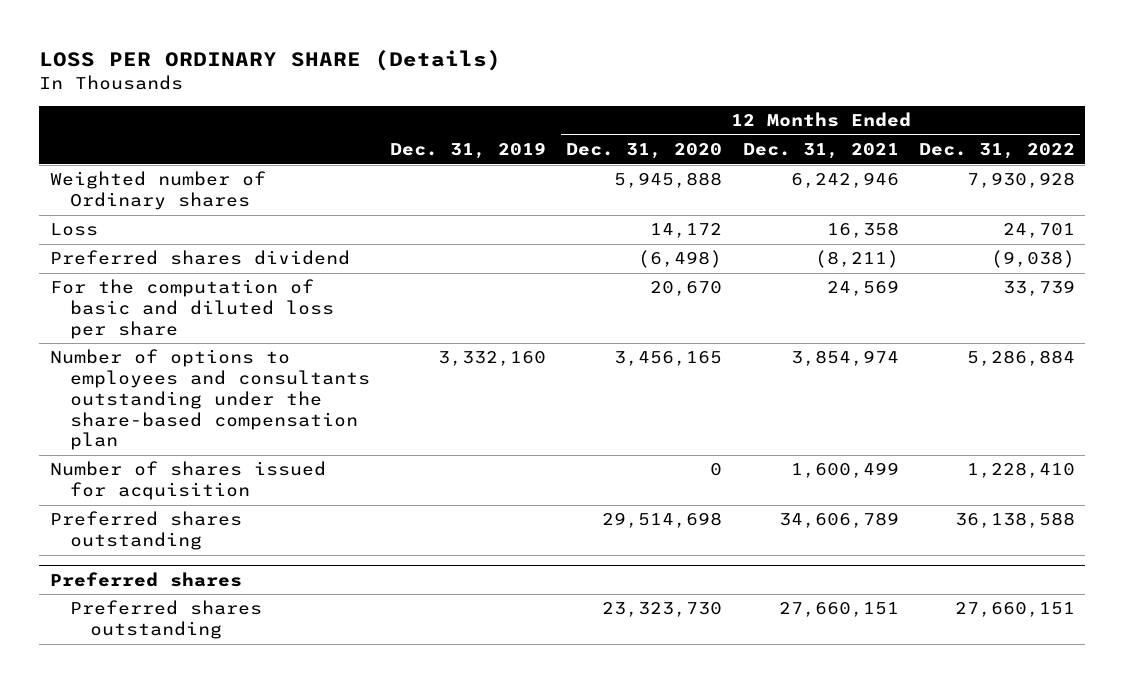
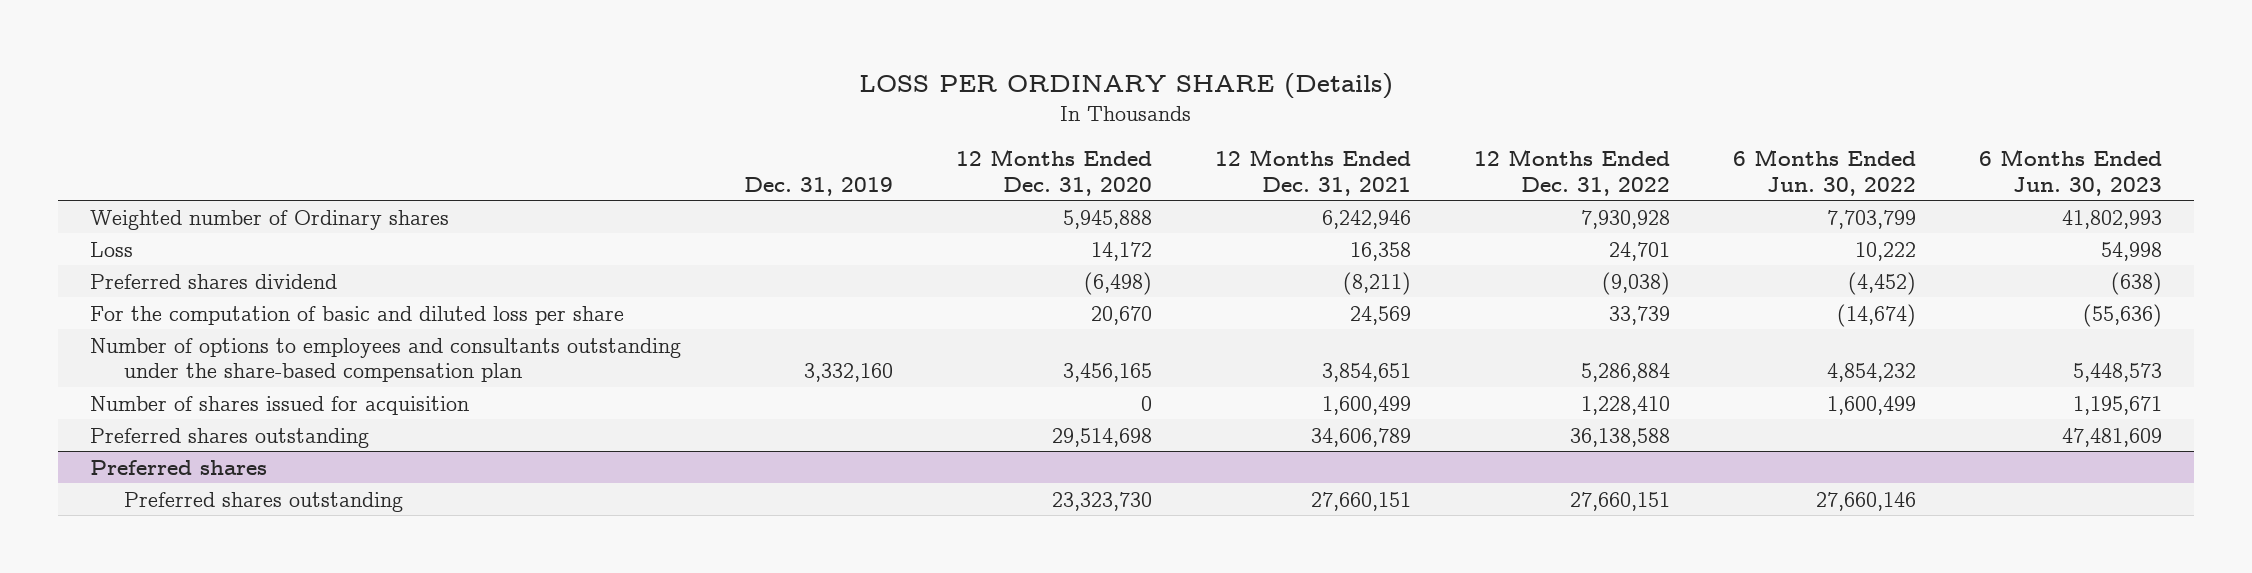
none -> [1733,149,1917,196] 6 Months Ended Jun. 30, 2022
none -> [1979,149,2163,196] 6 Months Ended Jun. 30, 2023
[790,350,899,367] 3,854,974 -> [1322,363,1412,383] 3,854,651

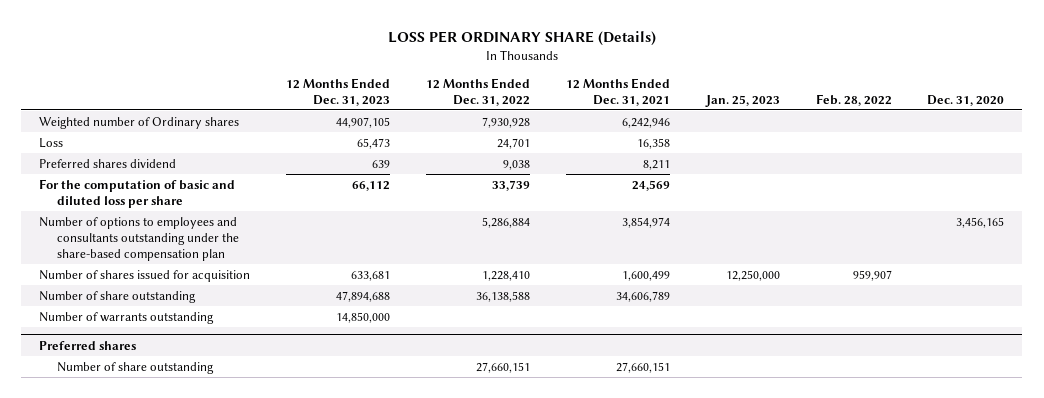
[743,176,893,196] Dec. 31, 2019 -> none
[955,149,1152,196] 12 Months Ended Dec. 31, 2020 -> none
[1733,149,1917,196] 6 Months Ended Jun. 30, 2022 -> none
[1979,149,2163,196] 6 Months Ended Jun. 30, 2023 -> none
none -> [286,77,391,106] 12 Months Ended Dec. 31, 2023
none -> [704,94,780,107] Jan. 25, 2023
none -> [815,93,892,106] Feb. 28, 2022
none -> [927,94,1005,106] Dec. 31, 2020
[1343,271,1412,295] (8,211) -> [642,159,670,170] 8,211
[1602,271,1671,295] (9,038) -> [502,159,530,170] 9,038
[1322,363,1412,383] 3,854,651 -> [621,216,670,228] 3,854,974
[89,427,369,448] Preferred shares outstanding -> [39,290,197,303] Number of share outstanding
none -> [39,311,215,324] Number of warrants outstanding
[124,491,404,512] Preferred shares outstanding -> [57,361,215,374] Number of share outstanding

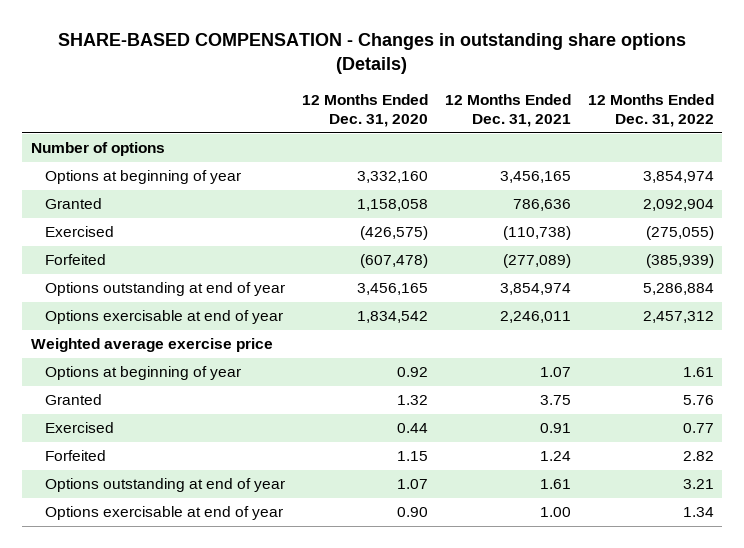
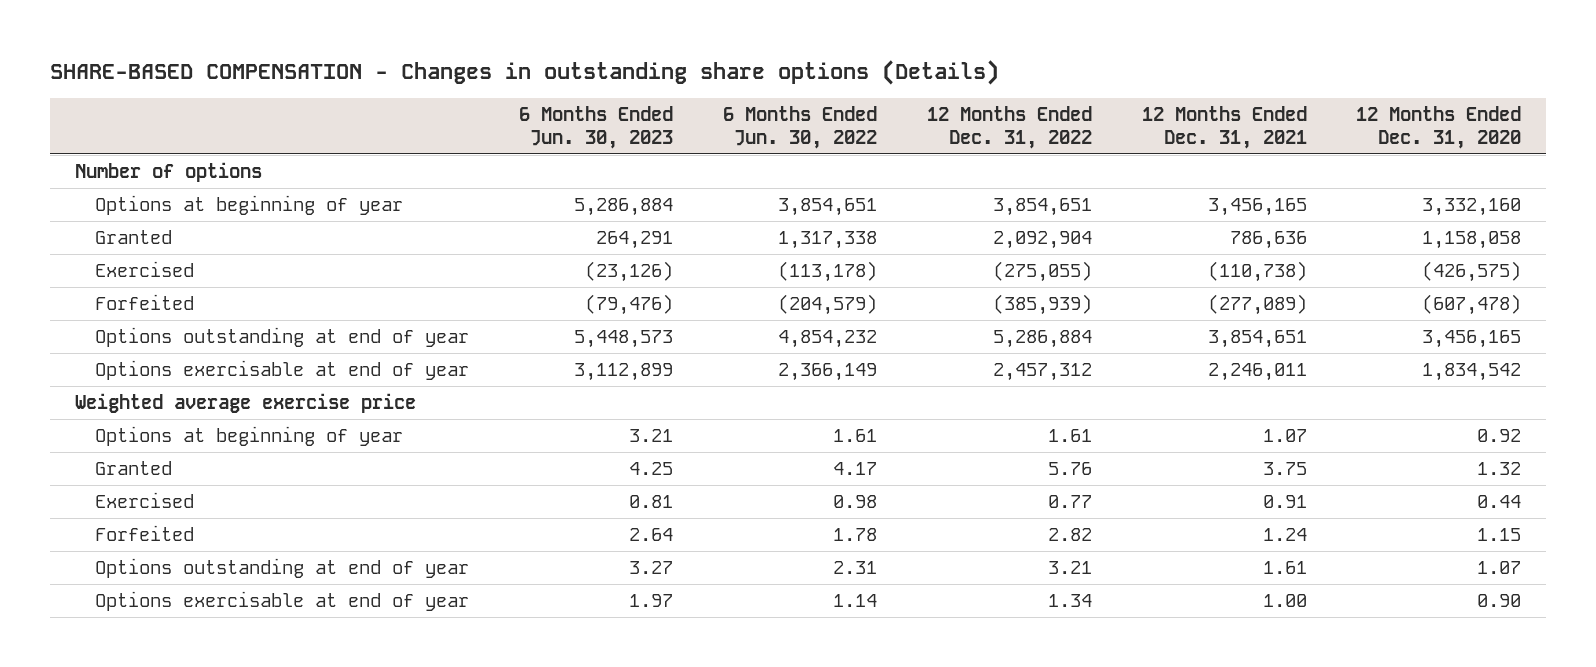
none -> [518,105,673,150] 6 Months Ended Jun. 30, 2023
none -> [722,105,877,150] 6 Months Ended Jun. 30, 2022
[642,171,714,184] 3,854,974 -> [992,198,1092,217] 3,854,651
[499,283,571,296] 3,854,974 -> [1207,330,1307,349] 3,854,651

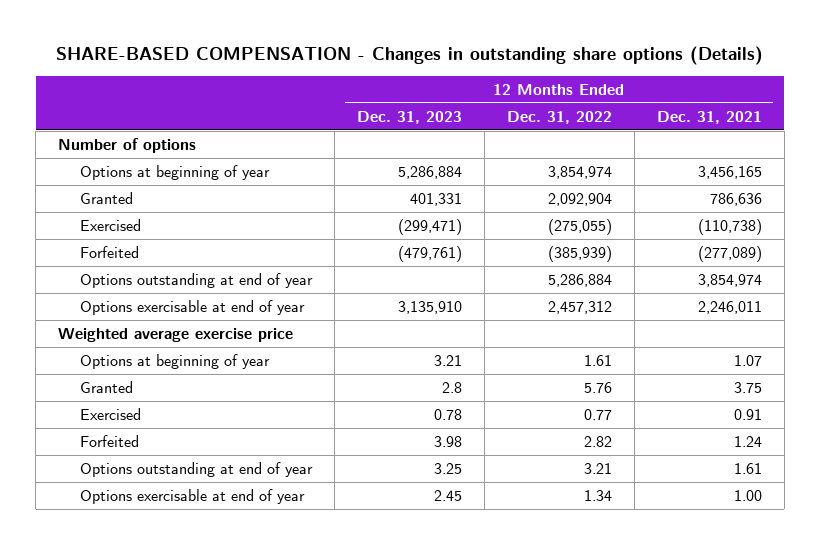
[518,105,673,150] 6 Months Ended Jun. 30, 2023 -> none
[722,105,877,150] 6 Months Ended Jun. 30, 2022 -> none
[1356,105,1522,150] 12 Months Ended Dec. 31, 2020 -> none
none -> [356,110,462,124] Dec. 31, 2023
[992,198,1092,217] 3,854,651 -> [547,165,612,179] 3,854,974
[1207,330,1307,349] 3,854,651 -> [697,273,762,287] 3,854,974

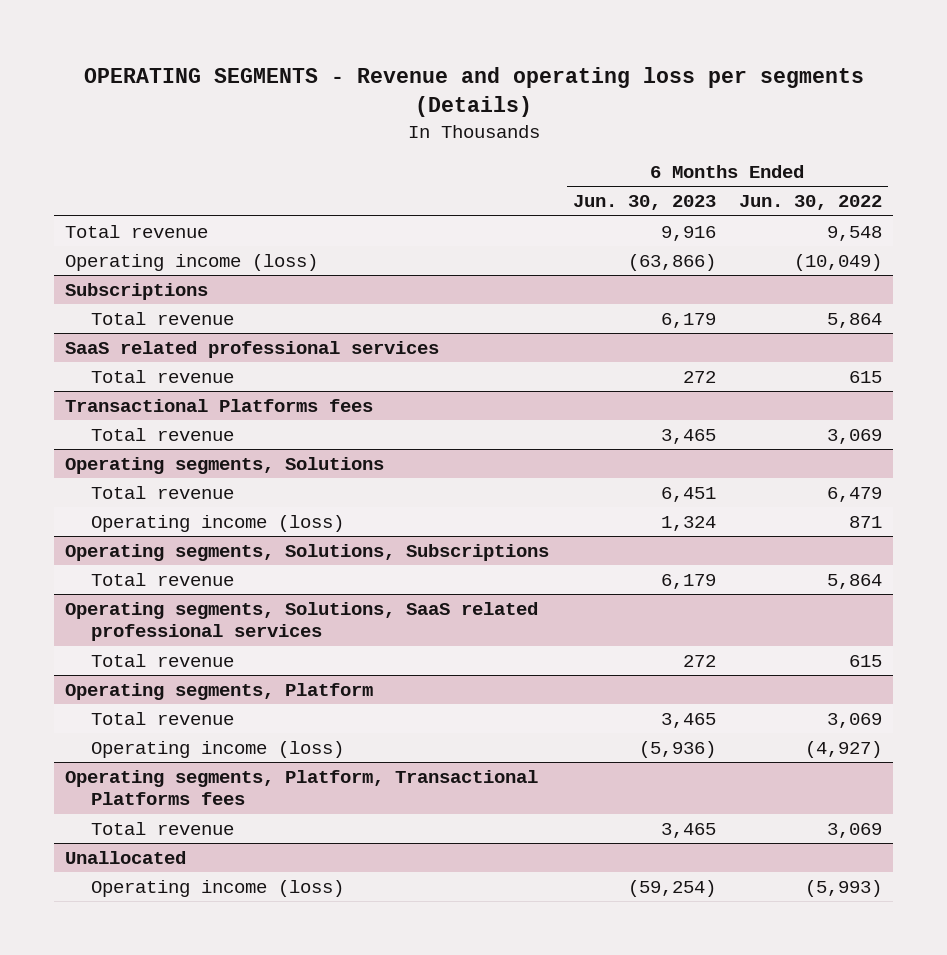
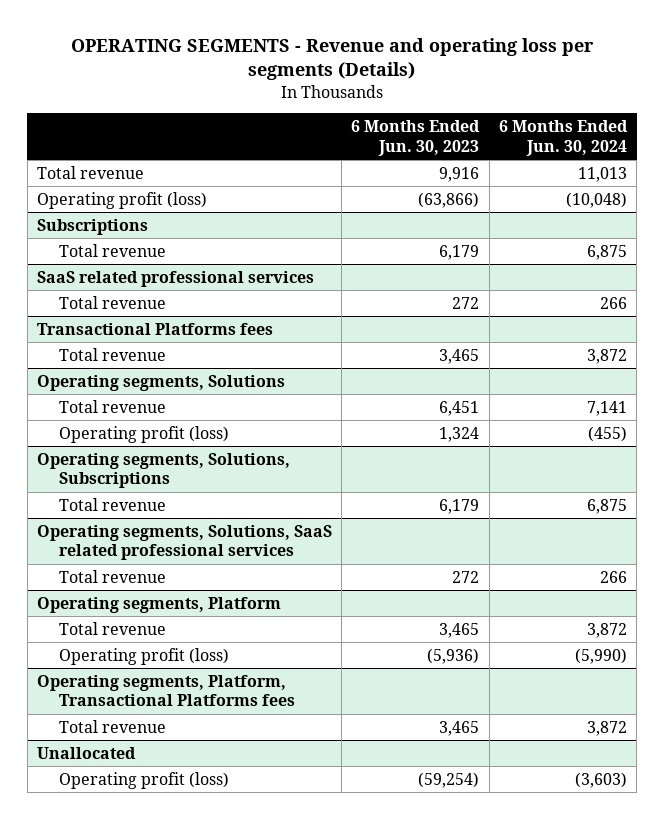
[738,195,882,211] Jun. 30, 2022 -> none
none -> [499,120,629,156] 6 Months Ended Jun. 30, 2024
[65,253,319,271] Operating income (loss) -> [36,191,207,209] Operating profit (loss)
[91,514,345,532] Operating income (loss) -> [59,425,230,443] Operating profit (loss)
[91,740,345,758] Operating income (loss) -> [59,647,230,665] Operating profit (loss)
[91,879,345,897] Operating income (loss) -> [59,771,230,789] Operating profit (loss)

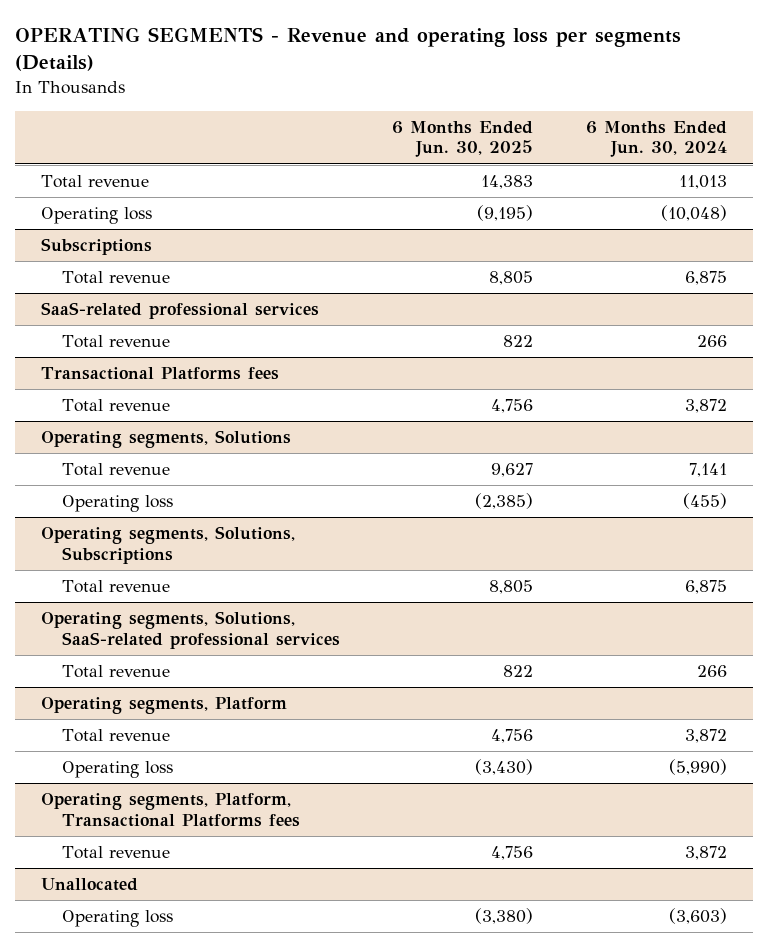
[351,120,481,156] 6 Months Ended Jun. 30, 2023 -> none
none -> [392,120,534,158] 6 Months Ended Jun. 30, 2025
[36,191,207,209] Operating profit (loss) -> [41,207,153,225] Operating loss
[36,270,314,287] SaaS related professional services -> [41,302,320,320] SaaS-related professional services
[59,425,230,443] Operating profit (loss) -> [61,495,173,513] Operating loss
[36,524,332,561] Operating segments, Solutions, SaaS related professional services -> [41,611,340,649] Operating segments, Solutions, SaaS-related professional services
[59,647,230,665] Operating profit (loss) -> [61,761,173,779] Operating loss
[59,771,230,789] Operating profit (loss) -> [61,910,173,928] Operating loss

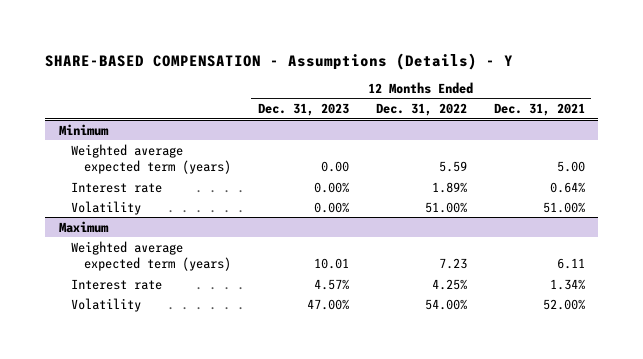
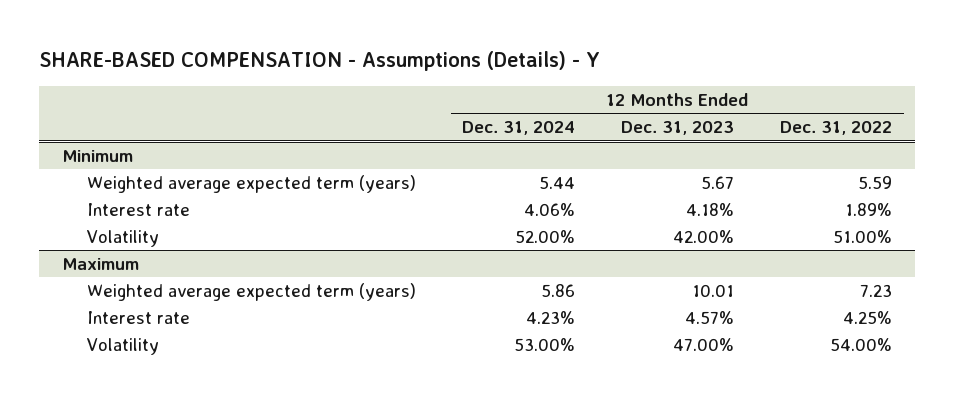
[493,103,585,117] Dec. 31, 2021 -> none
none -> [462,121,576,136] Dec. 31, 2024
[320,161,349,173] 0.00 -> [701,175,735,189] 5.67
[313,181,349,193] 0.00% -> [686,202,735,216] 4.18%
[313,201,349,213] 0.00% -> [673,229,735,243] 42.00%

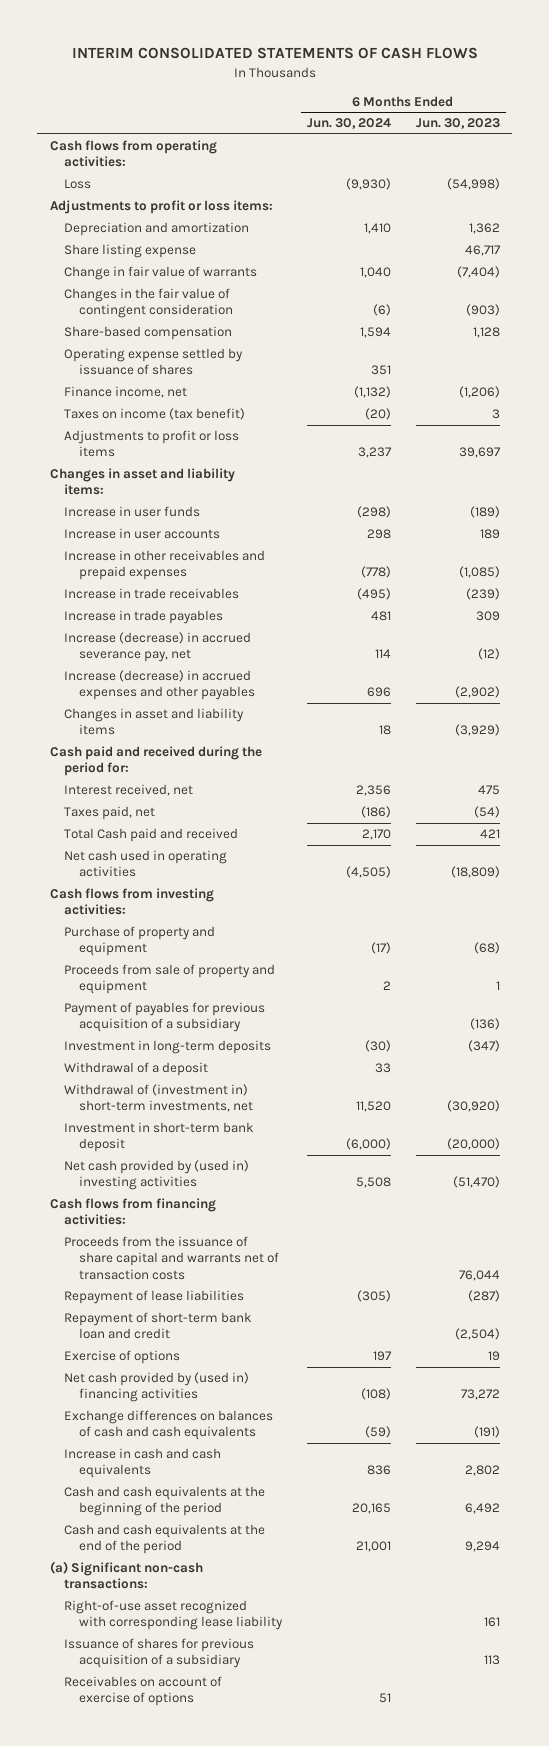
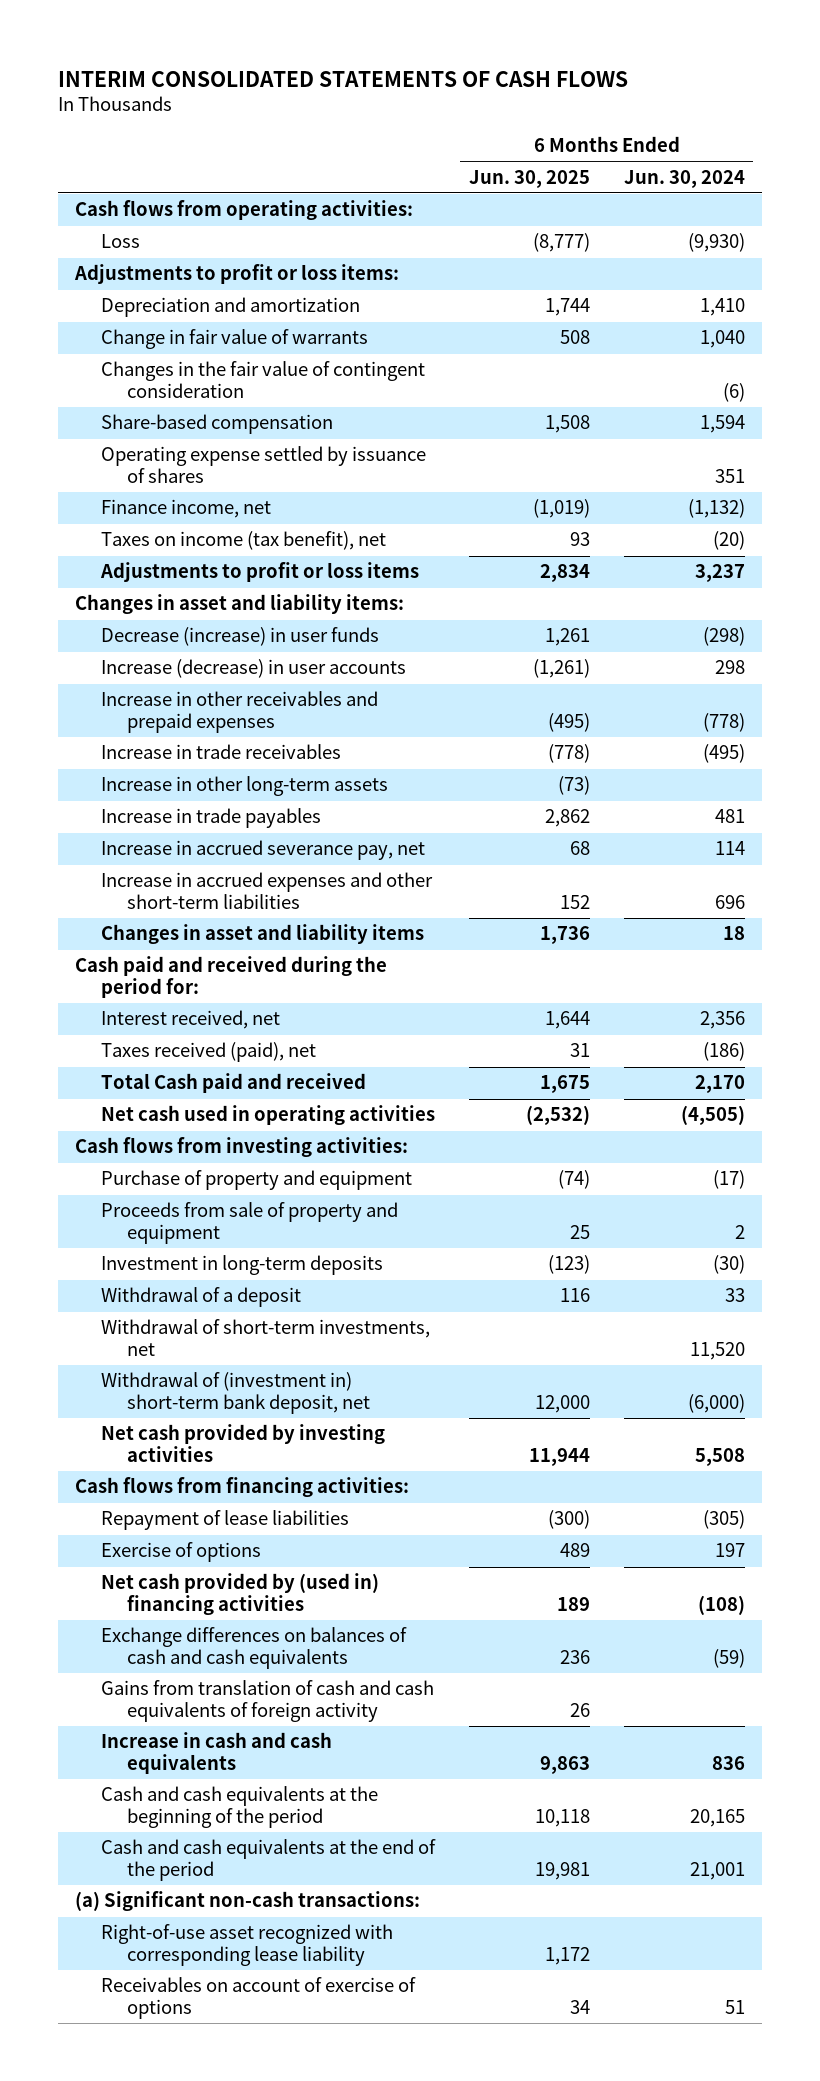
[415,118,500,130] Jun. 30, 2023 -> none
none -> [468,169,590,188] Jun. 30, 2025
[64,244,197,259] Share listing expense -> none
[64,408,246,421] Taxes on income (tax benefit) -> [100,531,386,551] Taxes on income (tax benefit), net
[64,506,201,518] Increase in user funds -> [100,627,379,647] Decrease (increase) in user funds
[64,528,221,540] Increase in user accounts -> [100,659,406,679] Increase (decrease) in user accounts
none -> [100,776,388,797] Increase in other long-term assets
[64,632,252,663] Increase (decrease) in accrued severance pay, net -> [100,840,425,861] Increase in accrued severance pay, net
[64,670,255,701] Increase (decrease) in accrued expenses and other payables -> [100,872,433,909] Increase in accrued expenses and other short-term liabilities
[64,806,156,821] Taxes paid, net -> [100,1042,316,1063] Taxes received (paid), net
[64,1002,266,1033] Payment of payables for previous acquisition of a subsidiary -> none
[64,1084,253,1113] Withdrawal of (investment in) short-term investments, net -> [100,1319,430,1356] Withdrawal of short-term investments, net
[64,1122,255,1153] Investment in short-term bank deposit -> [100,1372,370,1414] Withdrawal of (investment in) short-term bank deposit, net
[64,1160,250,1191] Net cash provided by (used in) investing activities -> [100,1424,385,1462] Net cash provided by investing activities
[64,1236,279,1280] Proceeds from the issuance of share capital and warrants net of transaction costs -> none
[64,1312,253,1340] Repayment of short-term bank loan and credit -> none
none -> [100,1680,434,1722] Gains from translation of cash and cash equivalents of foreign activity
[64,1638,255,1669] Issuance of shares for previous acquisition of a subsidiary -> none

